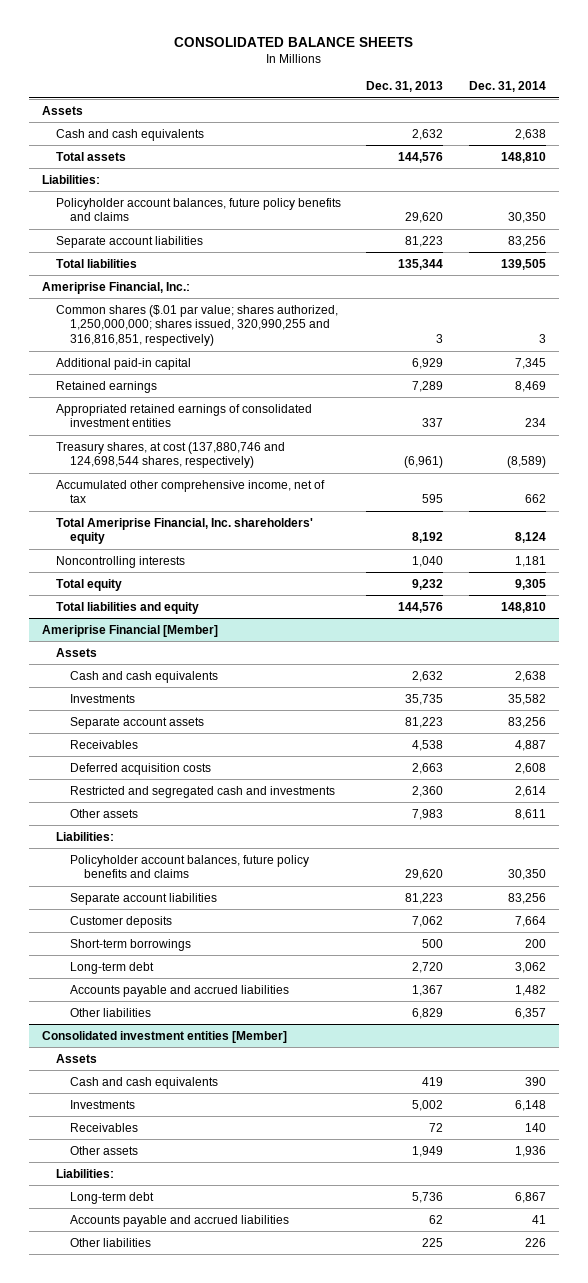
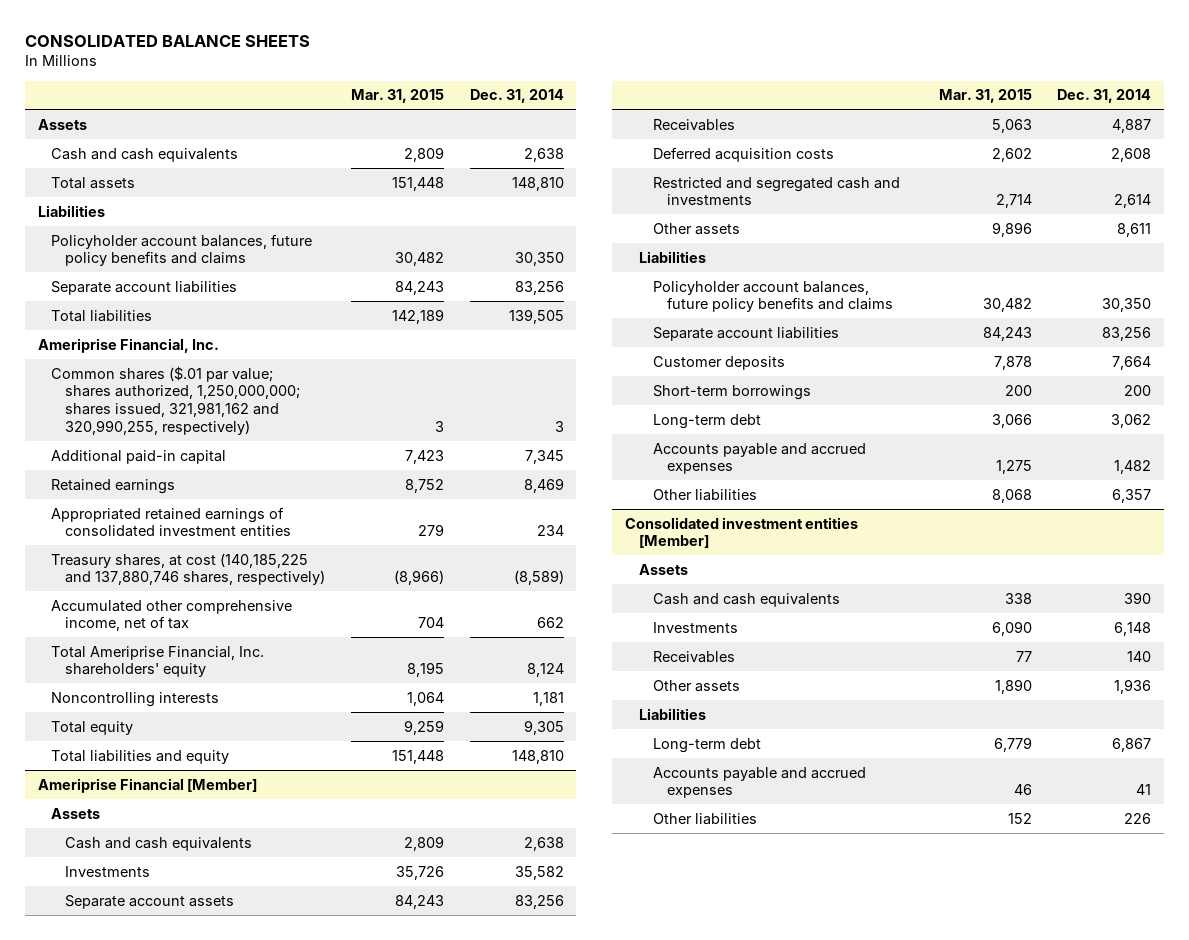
[366,81,444,93] Dec. 31, 2013 -> none
none -> [350,89,444,104] Mar. 31, 2015
[41,174,100,184] Liabilities: -> [37,204,105,217] Liabilities
[41,281,190,294] Ameriprise Financial, Inc.: -> [37,337,219,353] Ameriprise Financial, Inc.
[55,304,338,347] Common shares ($.01 par value; shares authorized, 1,250,000,000; shares issued, 320,990,255 and 316,816,851, respectively) -> [51,365,301,435] Common shares ($.01 par value; shares authorized, 1,250,000,000; shares issued, 321,981,162 and 320,990,255, respectively)
[55,441,285,469] Treasury shares, at cost (137,880,746 and 124,698,544 shares, respectively) -> [51,552,326,586] Treasury shares, at cost (140,185,225 and 137,880,746 shares, respectively)
[55,831,114,841] Liabilities: -> [639,250,707,263] Liabilities
[70,984,290,997] Accounts payable and accrued liabilities -> [652,442,866,475] Accounts payable and accrued expenses
[55,1168,114,1178] Liabilities: -> [639,707,707,720] Liabilities
[70,1214,290,1227] Accounts payable and accrued liabilities -> [652,766,866,799] Accounts payable and accrued expenses

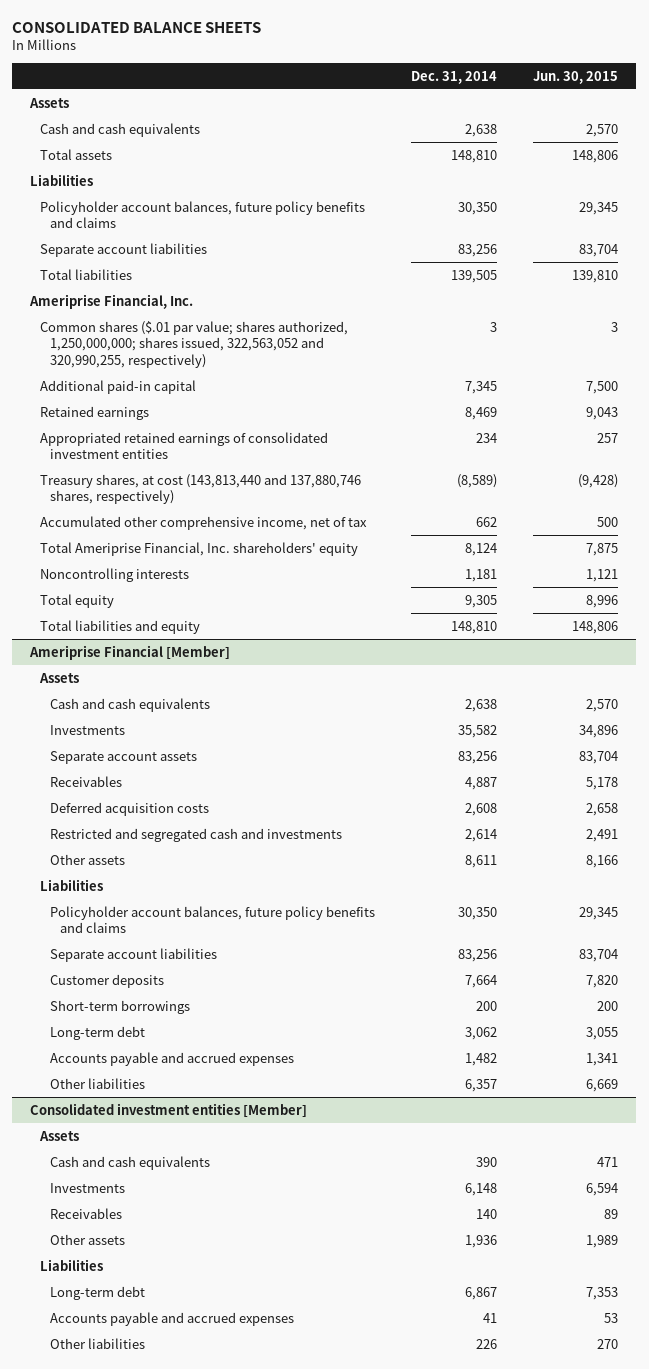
[350,89,444,104] Mar. 31, 2015 -> none
none -> [533,70,619,84] Jun. 30, 2015
[51,365,301,435] Common shares ($.01 par value; shares authorized, 1,250,000,000; shares issued, 321,981,162 and 320,990,255, respectively) -> [40,320,349,368] Common shares ($.01 par value; shares authorized, 1,250,000,000; shares issued, 322,563,052 and 320,990,255, respectively)
[51,552,326,586] Treasury shares, at cost (140,185,225 and 137,880,746 shares, respectively) -> [40,473,362,505] Treasury shares, at cost (143,813,440 and 137,880,746 shares, respectively)

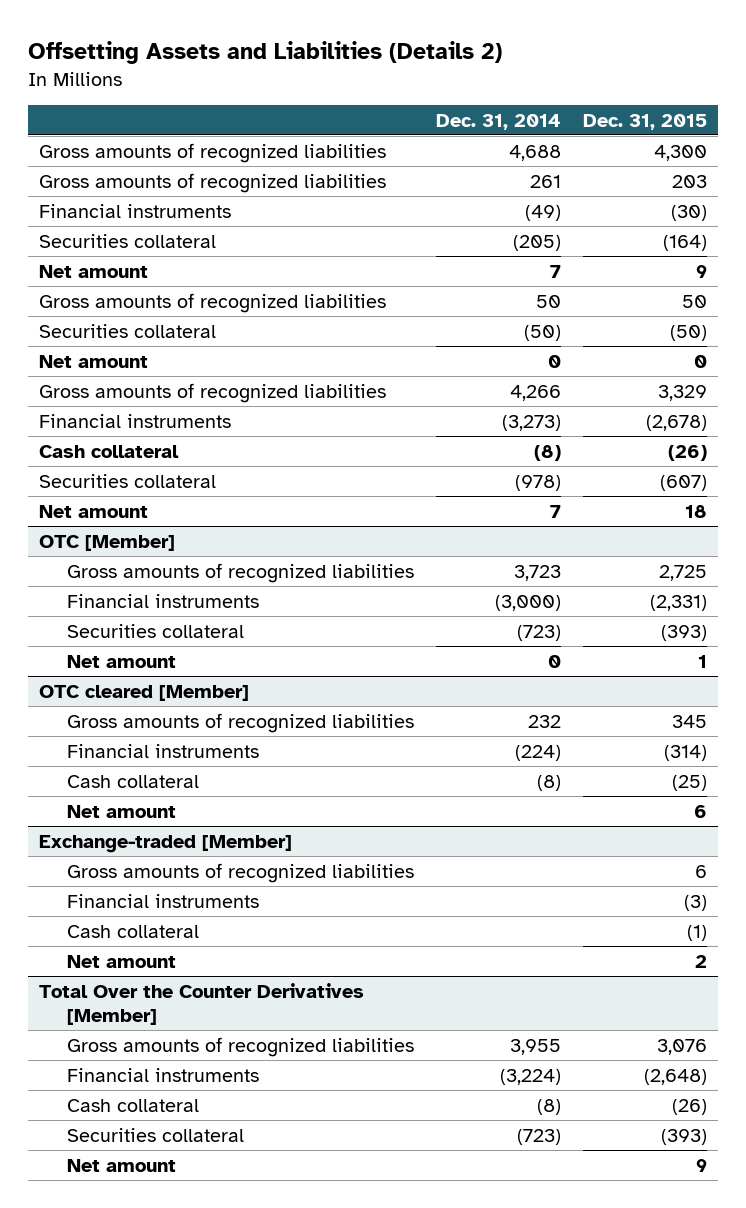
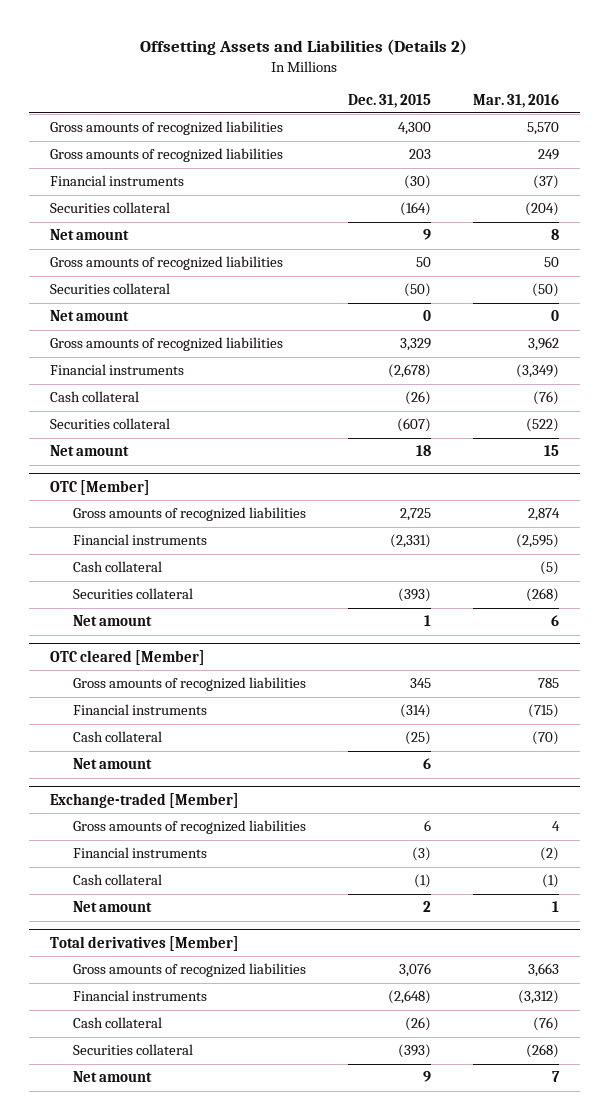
[435,113,561,130] Dec. 31, 2014 -> none
none -> [472,93,559,108] Mar. 31, 2016
none -> [73,561,163,573] Cash collateral
[38,982,364,1026] Total Over the Counter Derivatives [Member] -> [50,936,240,952] Total derivatives [Member]

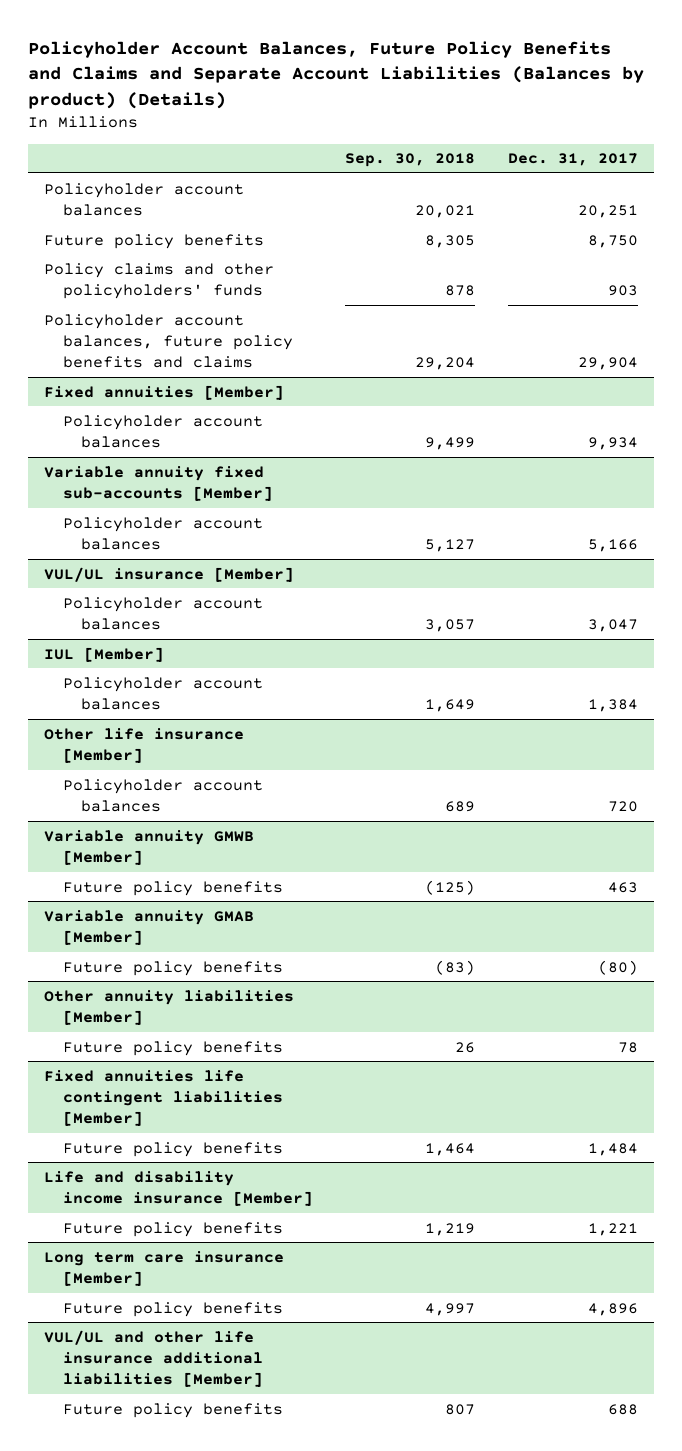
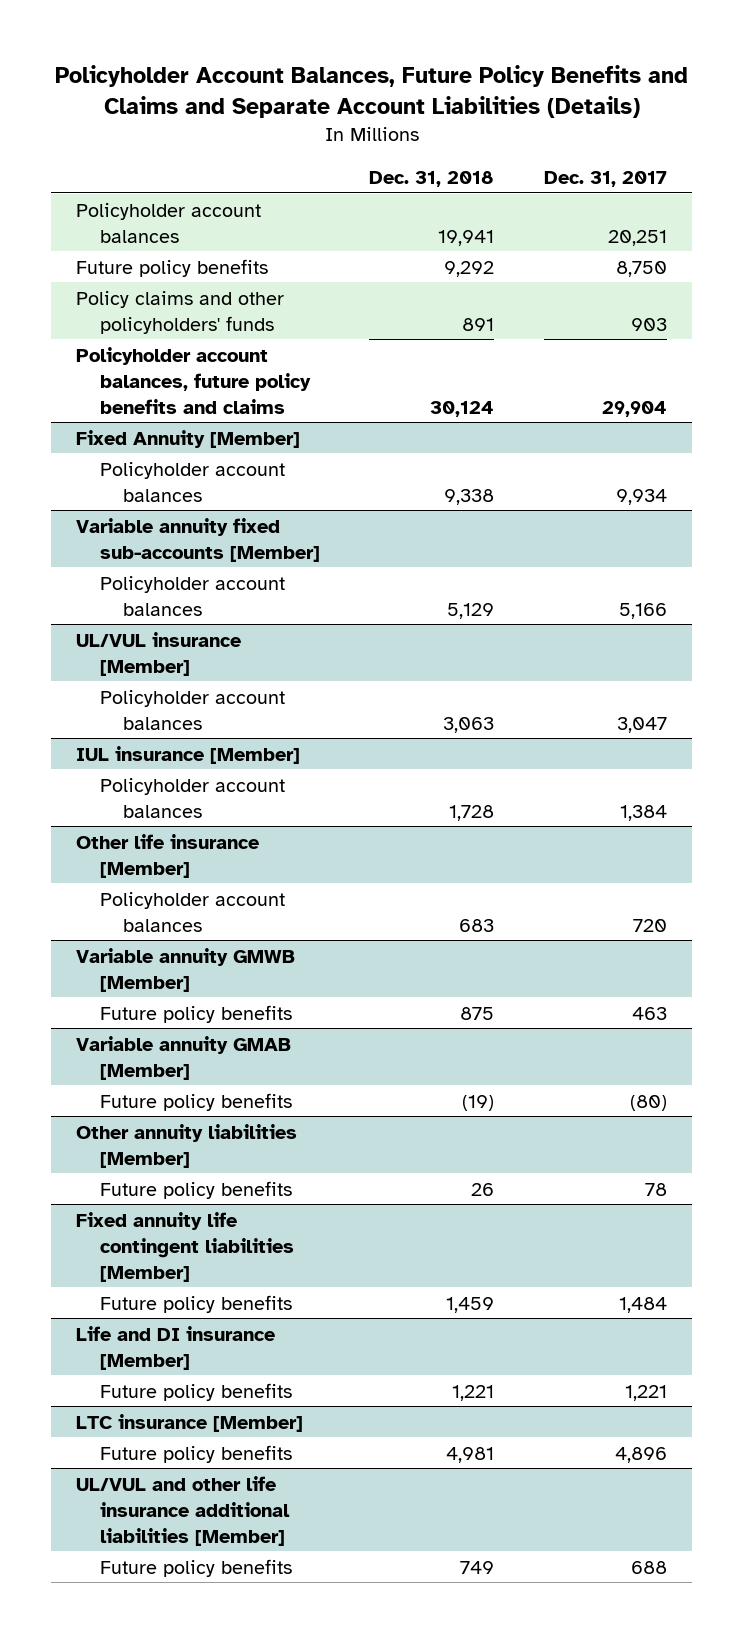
[28,40,645,109] Policyholder Account Balances, Future Policy Benefits and Claims and Separate Account Liabilities (Balances by product) (Details) -> [54,64,688,119] Policyholder Account Balances, Future Policy Benefits and Claims and Separate Account Liabilities (Details)
[345,153,476,168] Sep. 30, 2018 -> none
none -> [369,170,495,187] Dec. 31, 2018
[44,384,285,400] Fixed annuities [Member] -> [76,429,301,448] Fixed Annuity [Member]
[44,566,295,582] VUL/UL insurance [Member] -> [76,631,242,676] UL/VUL insurance [Member]
[44,646,165,662] IUL [Member] -> [76,745,301,764] IUL insurance [Member]
[44,1069,283,1126] Fixed annuities life contingent liabilities [Member] -> [76,1211,294,1282] Fixed annuity life contingent liabilities [Member]
[44,1170,313,1206] Life and disability income insurance [Member] -> [76,1325,276,1370] Life and DI insurance [Member]
[44,1250,285,1286] Long term care insurance [Member] -> [76,1413,304,1432] LTC insurance [Member]
[44,1329,263,1387] VUL/UL and other life insurance additional liabilities [Member] -> [76,1475,290,1546] UL/VUL and other life insurance additional liabilities [Member]

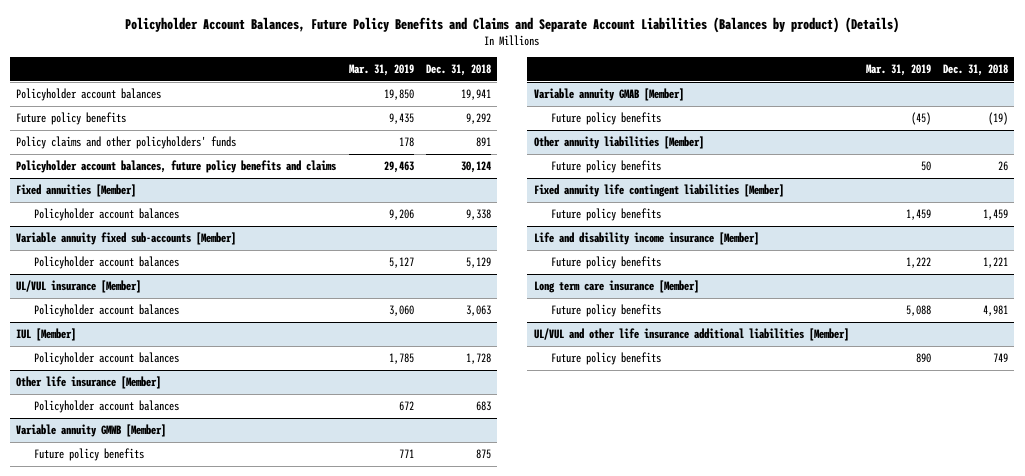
[54,64,688,119] Policyholder Account Balances, Future Policy Benefits and Claims and Separate Account Liabilities (Details) -> [125,16,900,33] Policyholder Account Balances, Future Policy Benefits and Claims and Separate Account Liabilities (Balances by product) (Details)
[544,170,668,187] Dec. 31, 2017 -> none
none -> [348,64,414,77] Mar. 31, 2019
[76,429,301,448] Fixed Annuity [Member] -> [16,184,137,198] Fixed annuities [Member]
[76,745,301,764] IUL insurance [Member] -> [16,328,77,342] IUL [Member]
[76,1325,276,1370] Life and DI insurance [Member] -> [533,232,759,246] Life and disability income insurance [Member]
[76,1413,304,1432] LTC insurance [Member] -> [533,280,699,294] Long term care insurance [Member]

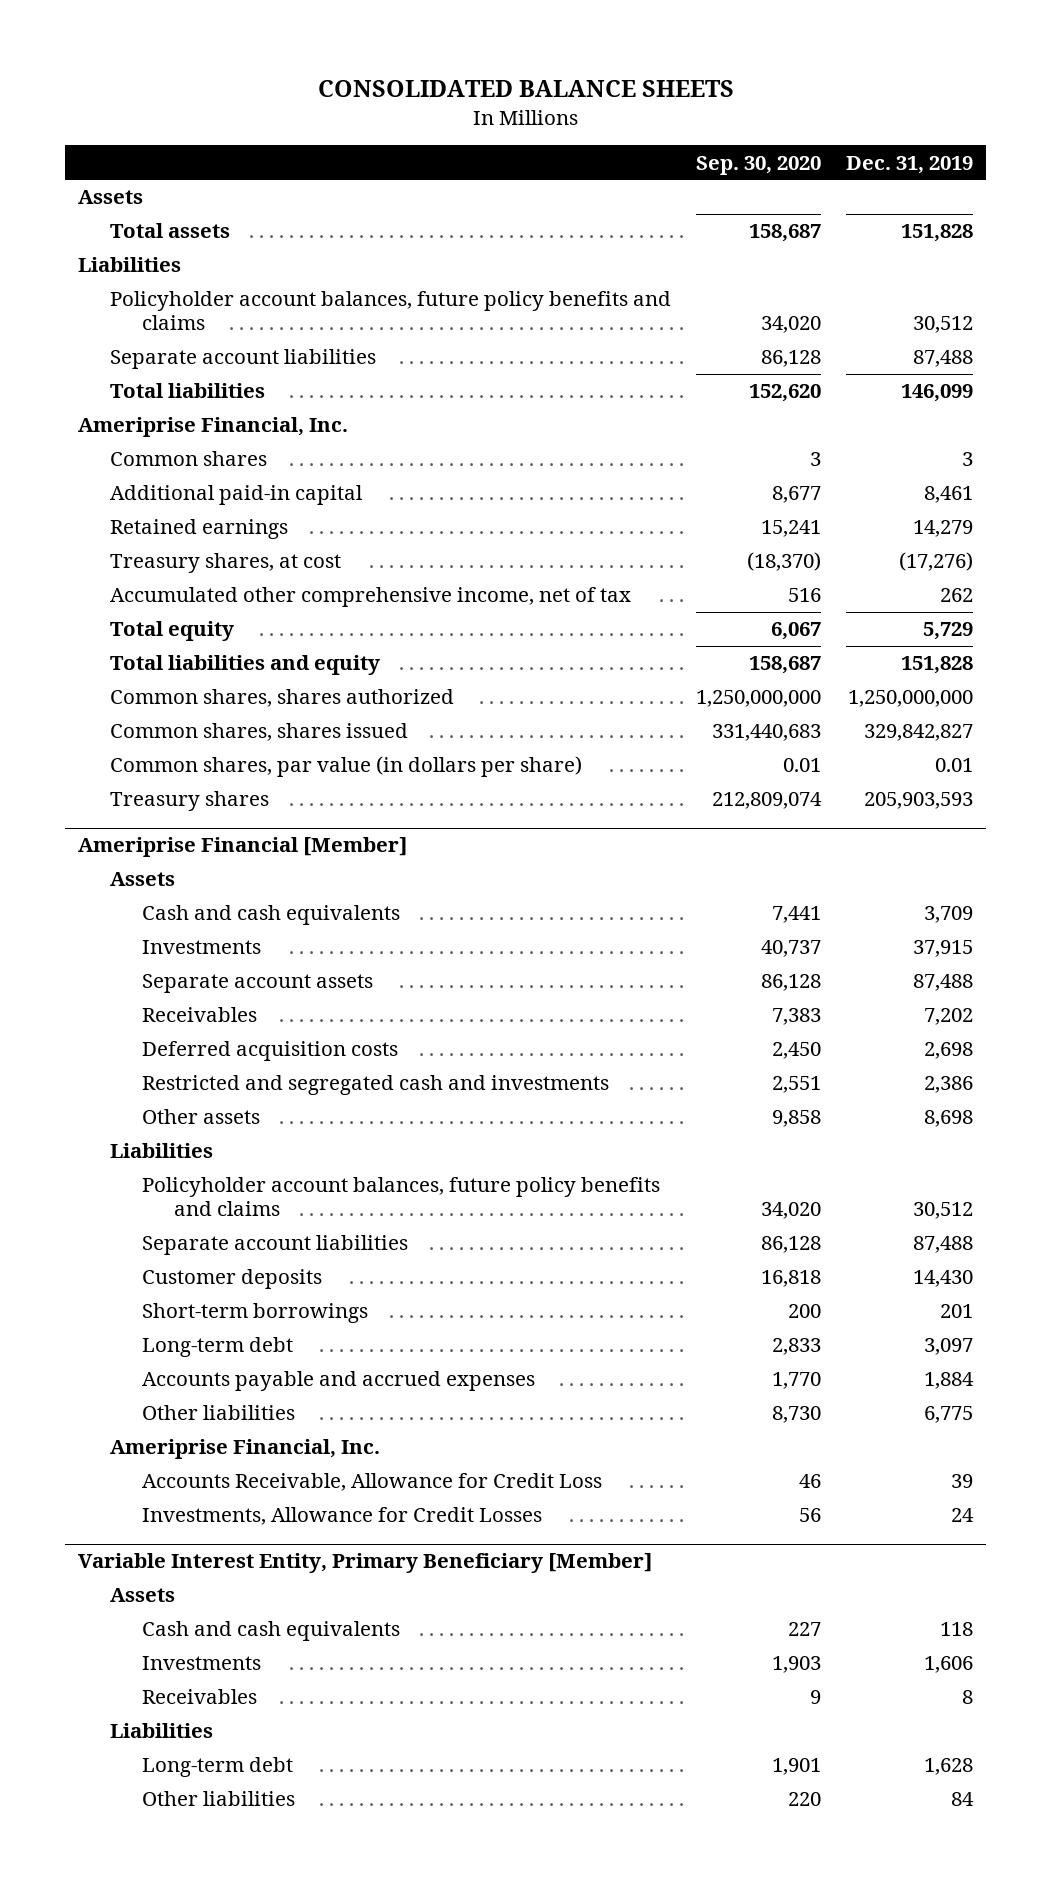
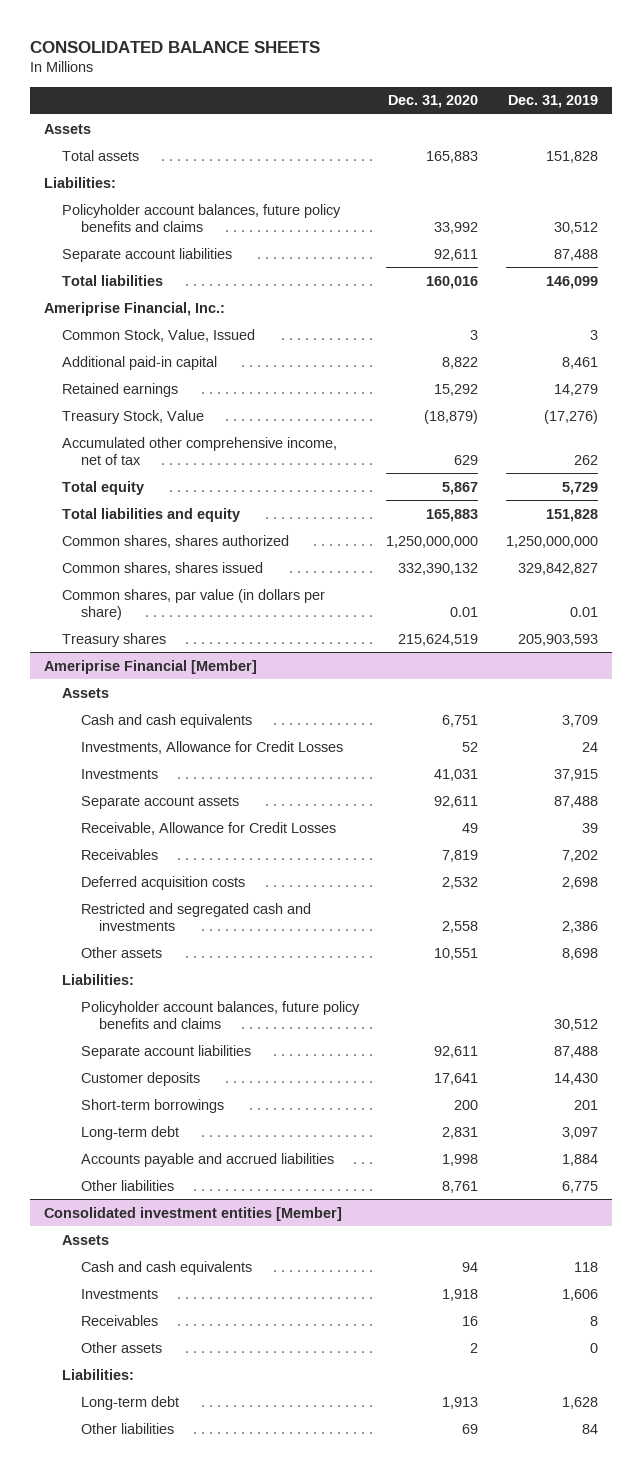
[696,155,822,175] Sep. 30, 2020 -> none
none -> [388,95,479,109] Dec. 31, 2020
[77,257,181,273] Liabilities -> [43,176,116,188] Liabilities:
[77,417,348,438] Ameriprise Financial, Inc. -> [43,301,225,316] Ameriprise Financial, Inc.:
[109,451,267,467] Common shares -> [62,328,256,342] Common Stock, Value, Issued
[109,553,341,574] Treasury shares, at cost -> [62,409,205,424] Treasury Stock, Value
[142,1507,543,1526] Investments, Allowance for Credit Losses -> [80,740,343,754] Investments, Allowance for Credit Losses
none -> [80,821,336,835] Receivable, Allowance for Credit Losses
[109,1143,213,1159] Liabilities -> [62,973,135,985] Liabilities:
[142,1371,536,1392] Accounts payable and accrued expenses -> [80,1152,334,1167] Accounts payable and accrued liabilities
[109,1439,380,1460] Ameriprise Financial, Inc. -> none
[142,1473,603,1492] Accounts Receivable, Allowance for Credit Loss -> none
[77,1553,652,1574] Variable Interest Entity, Primary Beneficiary [Member] -> [43,1206,342,1221] Consolidated investment entities [Member]
none -> [80,1341,162,1353] Other assets
[109,1723,213,1739] Liabilities -> [62,1368,135,1380] Liabilities:

